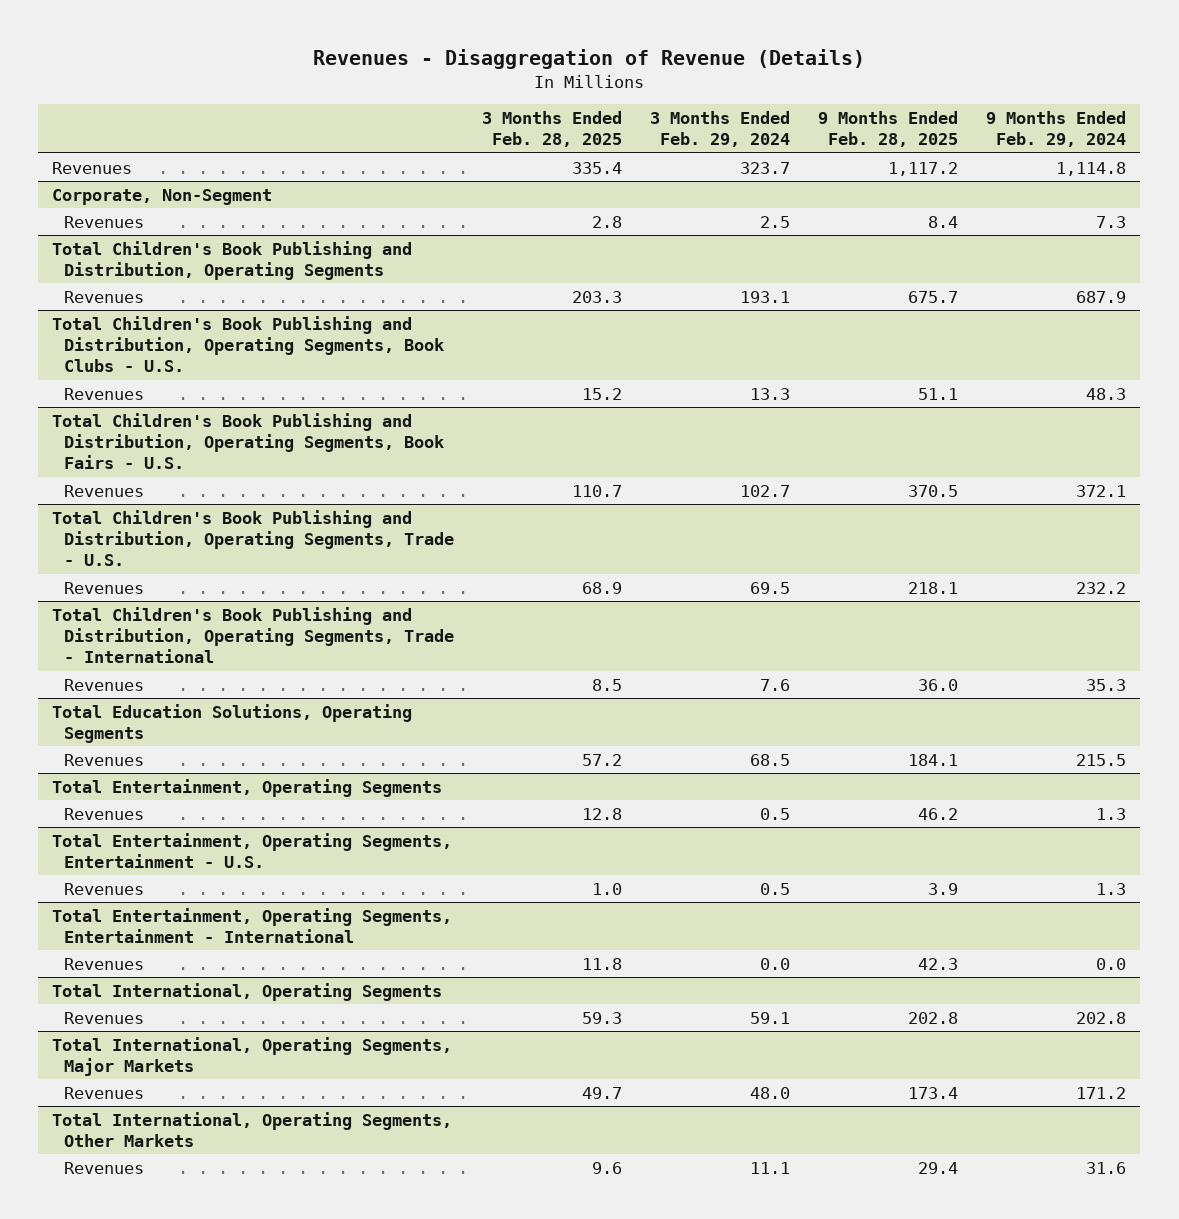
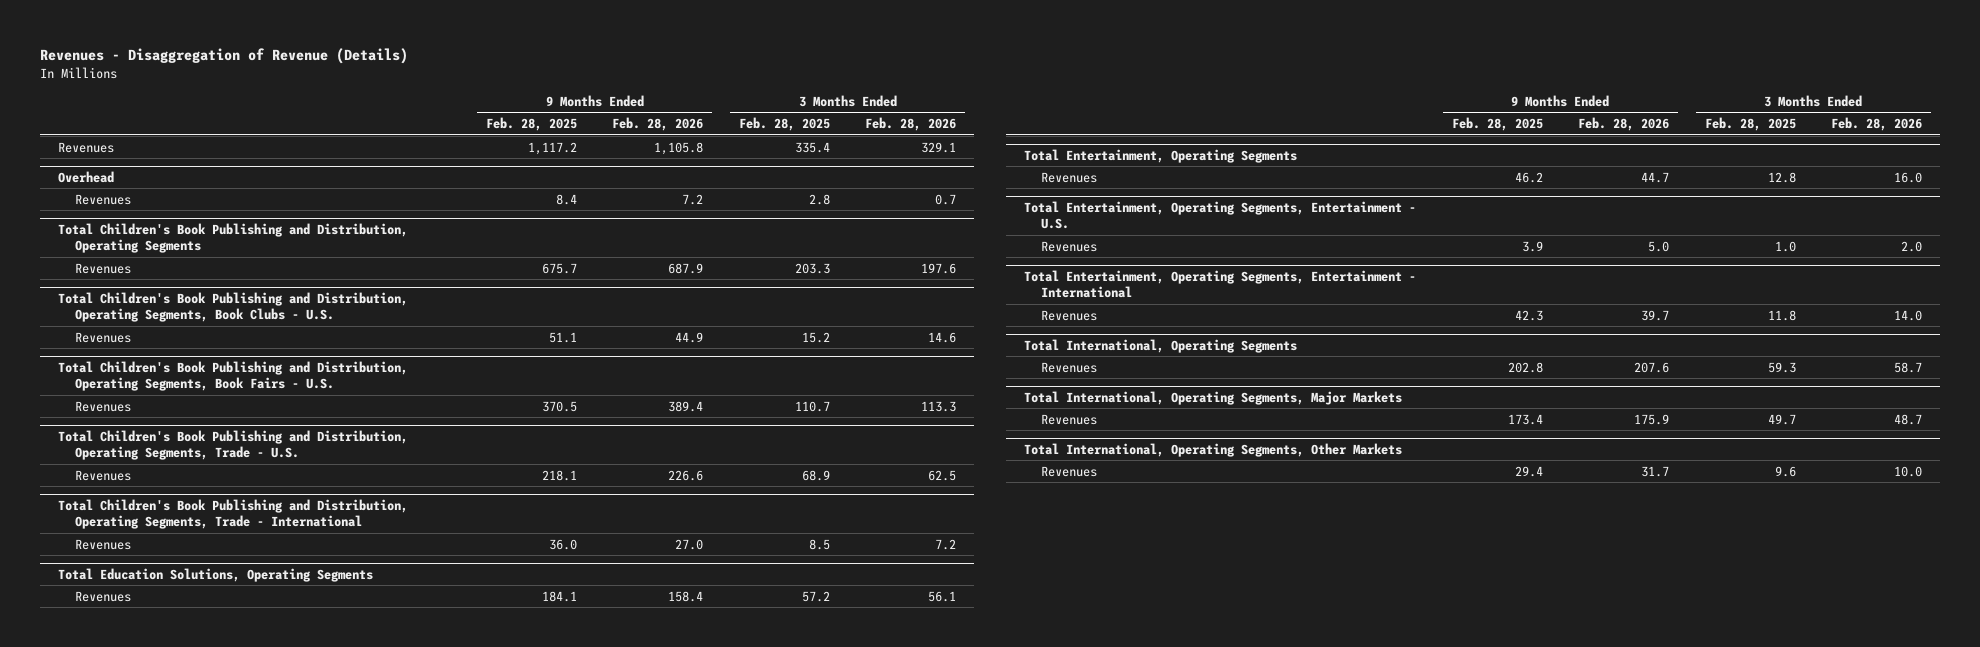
[650,111,791,148] 3 Months Ended Feb. 29, 2024 -> none
[986,111,1127,148] 9 Months Ended Feb. 29, 2024 -> none
none -> [612,117,704,132] Feb. 28, 2026
none -> [865,117,957,132] Feb. 28, 2026
[52,188,273,205] Corporate, Non-Segment -> [58,170,115,183] Overhead

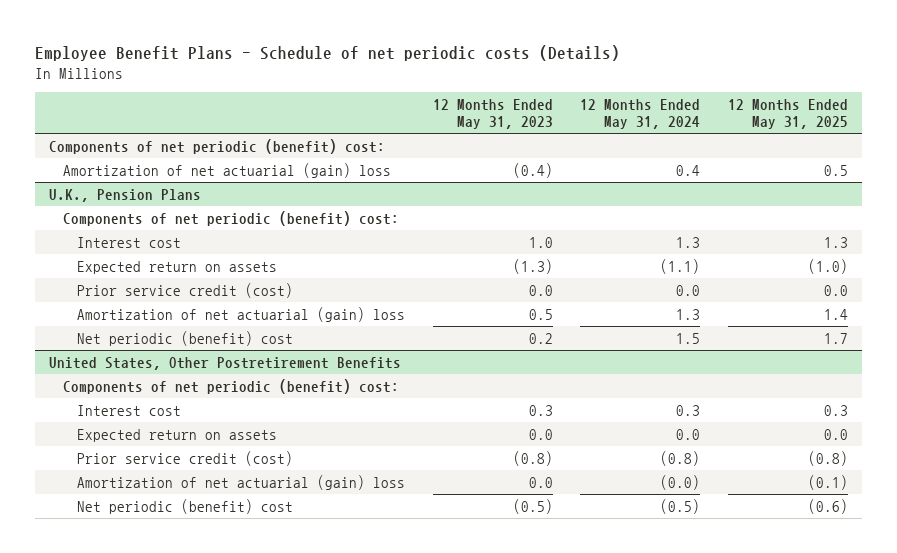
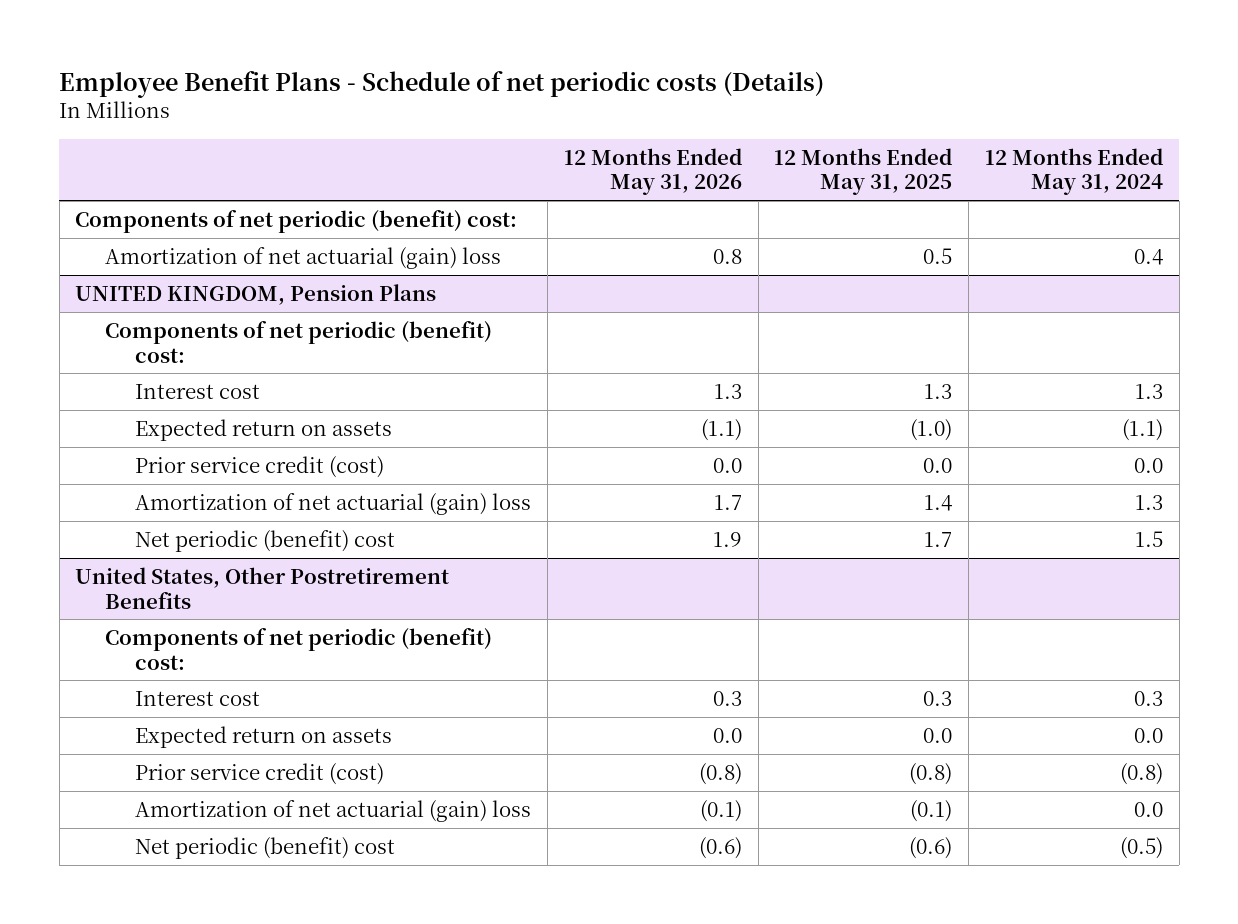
[432,98,553,130] 12 Months Ended May 31, 2023 -> none
none -> [563,147,742,196] 12 Months Ended May 31, 2026
[49,188,202,202] U.K., Pension Plans -> none
none -> [75,283,437,305] UNITED KINGDOM, Pension Plans
[660,474,701,490] (0.0) -> [1133,801,1163,817] 0.0

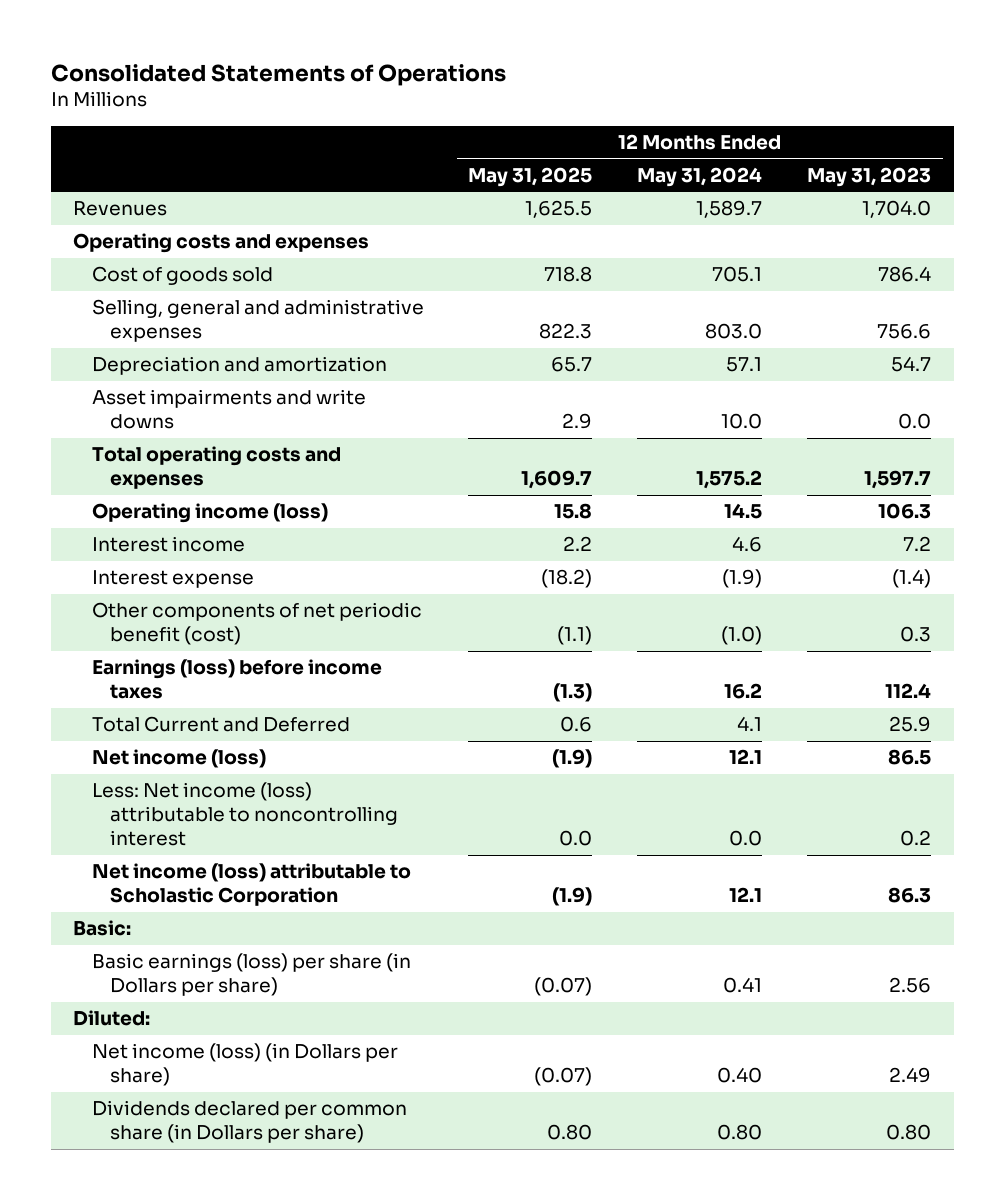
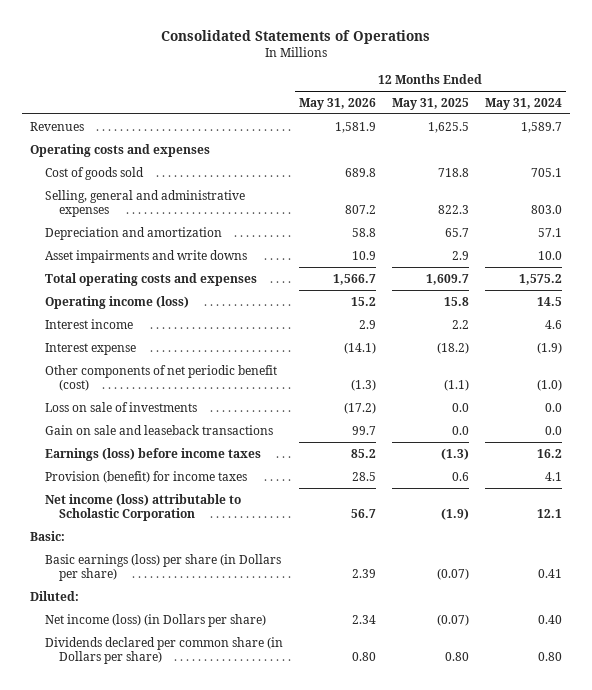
[807,166,932,187] May 31, 2023 -> none
none -> [298,97,376,110] May 31, 2026
none -> [44,401,197,412] Loss on sale of investments
none -> [44,424,273,435] Gain on sale and leaseback transactions
[91,749,266,769] Net income (loss) -> none
[91,782,398,847] Less: Net income (loss) attributable to noncontrolling interest -> none
[91,716,350,733] Total Current and Deferred -> [44,470,247,483] Provision (benefit) for income taxes

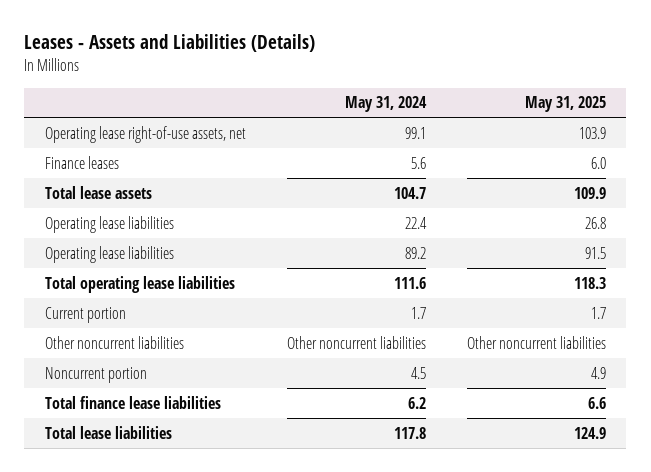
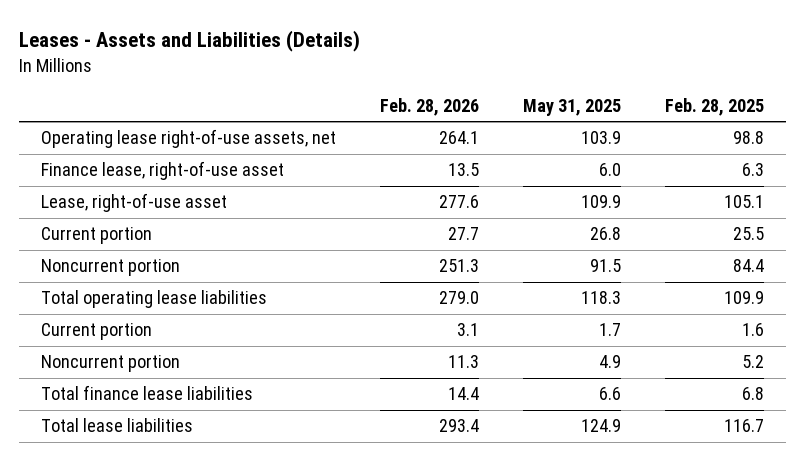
[344,96,427,113] May 31, 2024 -> none
none -> [380,97,480,116] Feb. 28, 2026
none -> [665,97,765,116] Feb. 28, 2025
[44,155,119,169] Finance leases -> [41,161,285,181] Finance lease, right-of-use asset
[44,185,152,199] Total lease assets -> [41,193,228,213] Lease, right-of-use asset
[44,215,174,233] Operating lease liabilities -> [41,227,153,245] Current portion
[44,245,174,263] Operating lease liabilities -> [41,259,181,277] Noncurrent portion
[44,335,184,349] Other noncurrent liabilities -> none

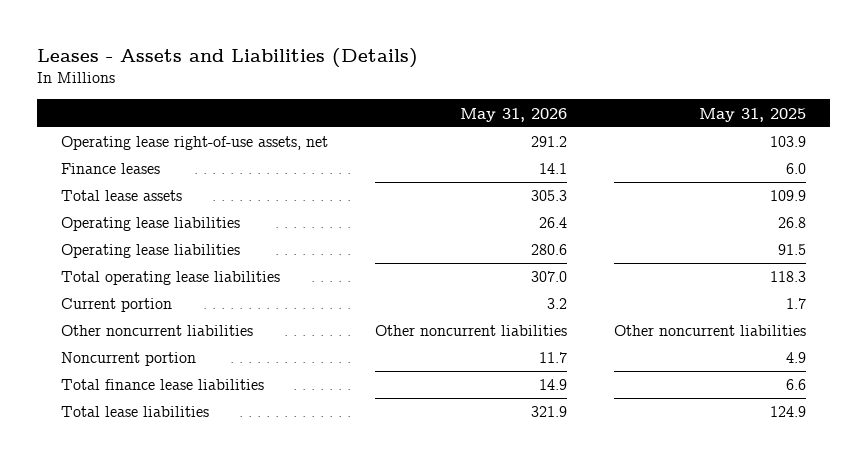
[380,97,480,116] Feb. 28, 2026 -> none
[665,97,765,116] Feb. 28, 2025 -> none
none -> [459,107,567,122] May 31, 2026
[41,161,285,181] Finance lease, right-of-use asset -> [60,163,160,175] Finance leases
[41,193,228,213] Lease, right-of-use asset -> [60,190,182,202] Total lease assets
[41,227,153,245] Current portion -> [60,217,240,232] Operating lease liabilities
[41,259,181,277] Noncurrent portion -> [60,244,240,259] Operating lease liabilities
none -> [60,325,253,337] Other noncurrent liabilities

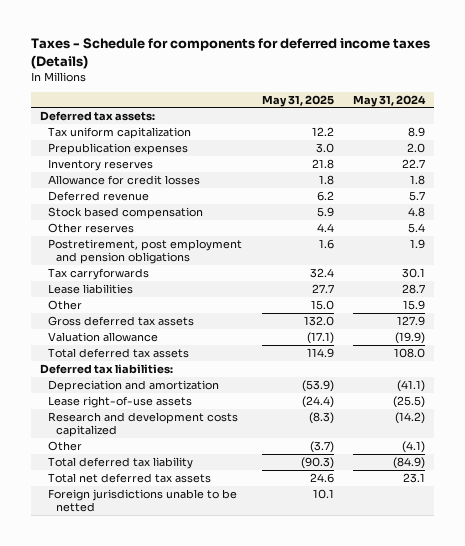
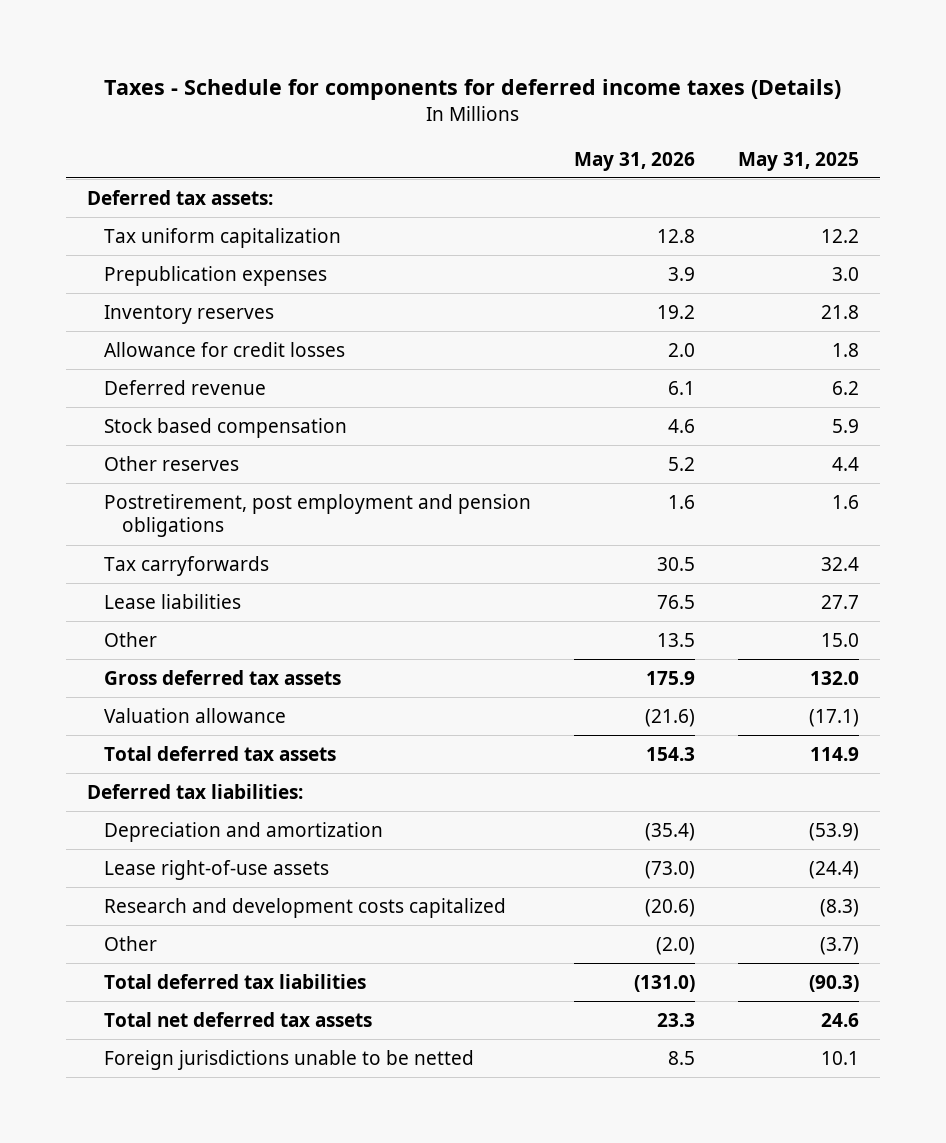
[352,94,426,107] May 31, 2024 -> none
none -> [573,151,695,171] May 31, 2026
[48,456,194,469] Total deferred tax liability -> [104,973,367,989] Total deferred tax liabilities

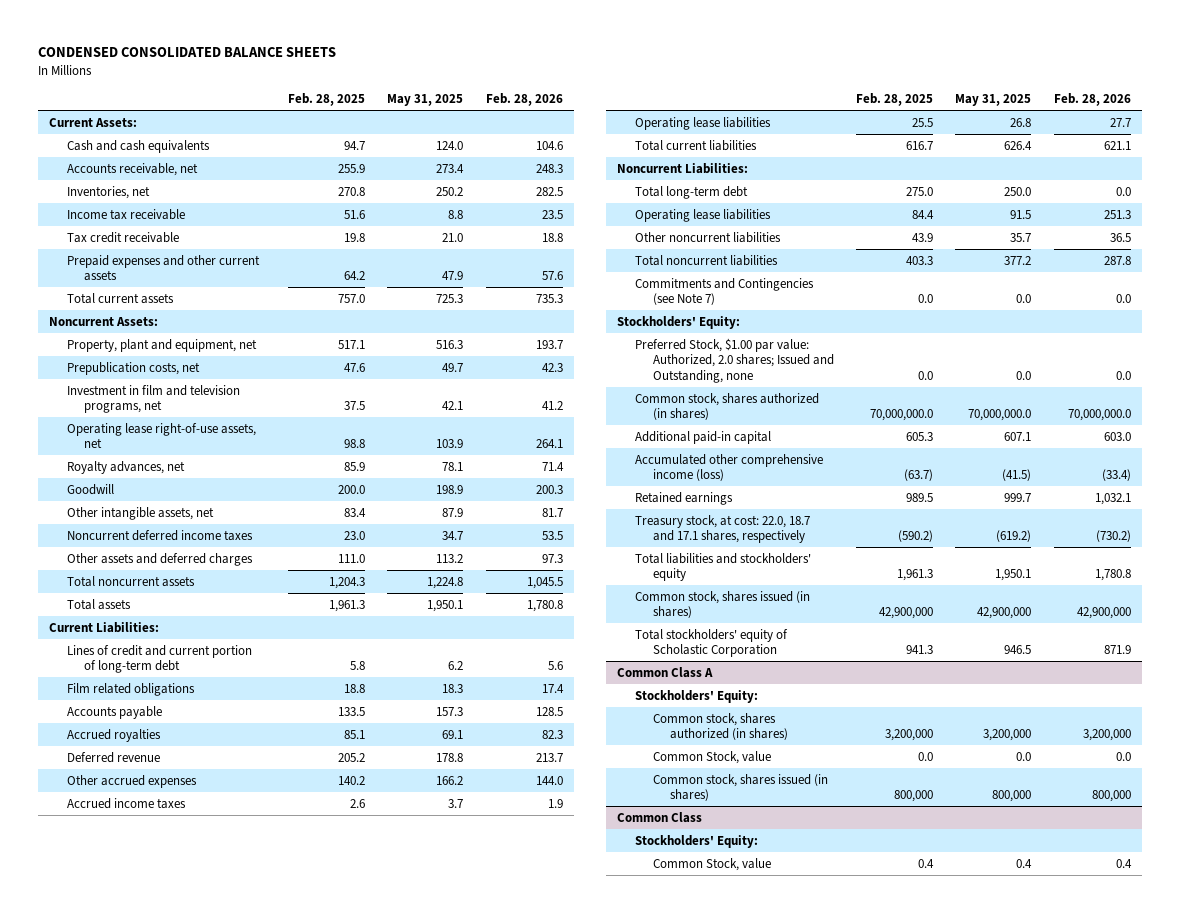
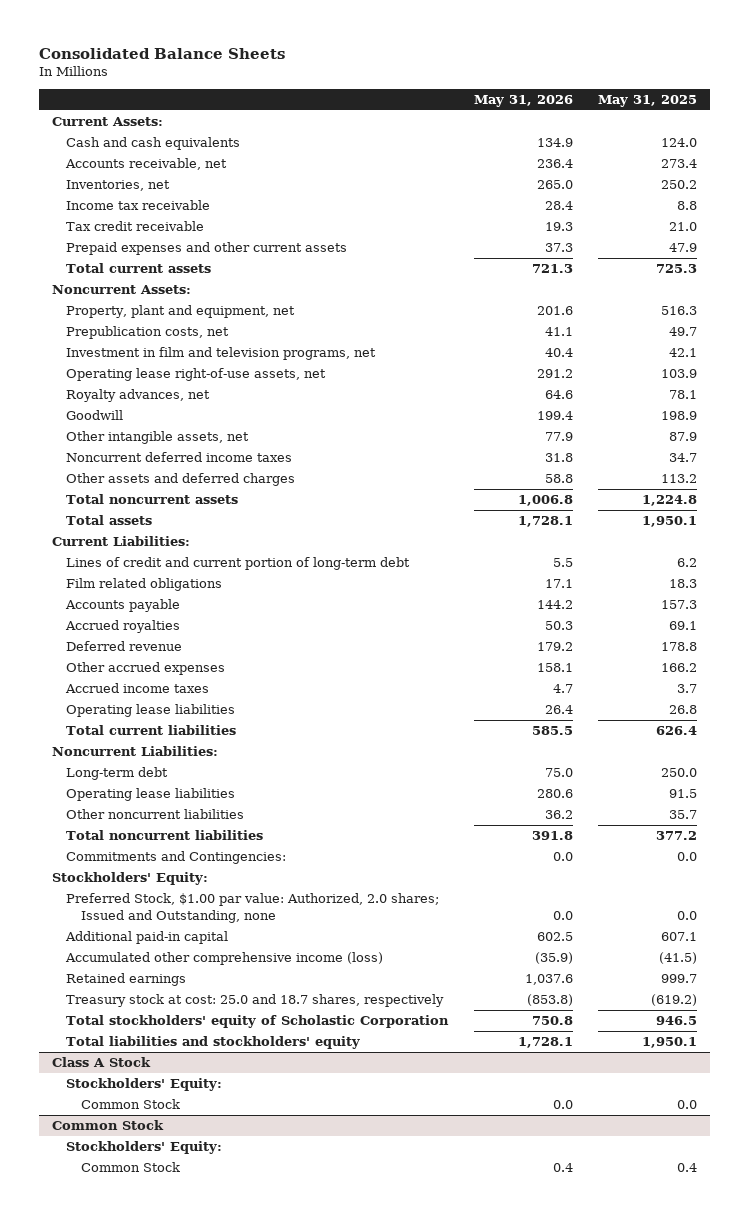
[37,47,336,58] CONDENSED CONSOLIDATED BALANCE SHEETS -> [39,47,286,59] Consolidated Balance Sheets
[287,93,365,107] Feb. 28, 2025 -> none
[485,93,563,107] Feb. 28, 2026 -> none
none -> [473,94,573,107] May 31, 2026
[634,185,748,199] Total long-term debt -> [66,767,169,781] Long-term debt
[634,277,814,306] Commitments and Contingencies (see Note 7) -> [66,851,287,865] Commitments and Contingencies:
[634,392,819,421] Common stock, shares authorized (in shares) -> none
[634,590,810,619] Common stock, shares issued (in shares) -> none
[634,514,810,544] Treasury stock, at cost: 22.0, 18.7 and 17.1 shares, respectively -> [66,994,445,1008] Treasury stock at cost: 25.0 and 18.7 shares, respectively
[634,552,811,582] Total liabilities and stockholders' equity -> [66,1036,361,1050] Total liabilities and stockholders' equity
[616,666,713,678] Common Class A -> [52,1057,152,1068] Class A Stock
[652,712,789,741] Common stock, shares authorized (in shares) -> none
[652,773,828,802] Common stock, shares issued (in shares) -> none
[652,750,771,764] Common Stock, value -> [80,1099,180,1110] Common Stock
[616,811,702,823] Common Class -> [52,1120,165,1131] Common Stock
[652,857,771,871] Common Stock, value -> [80,1162,180,1173] Common Stock

